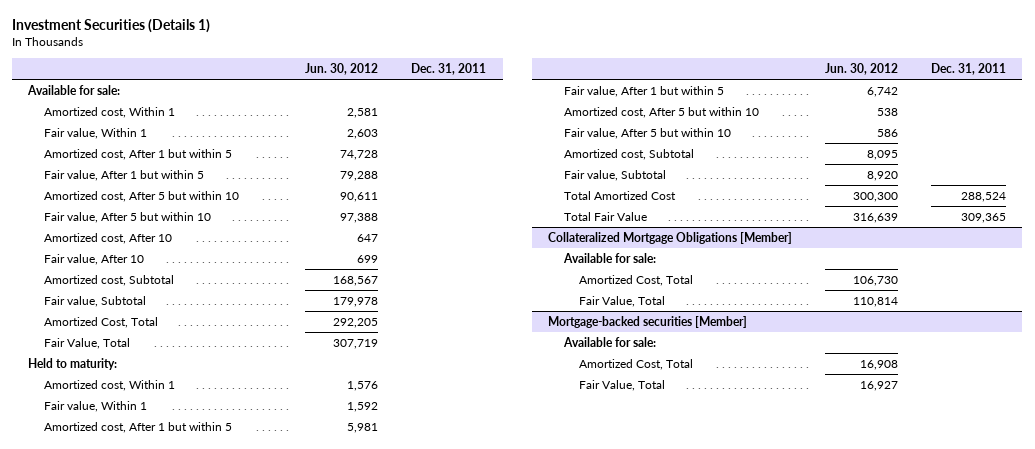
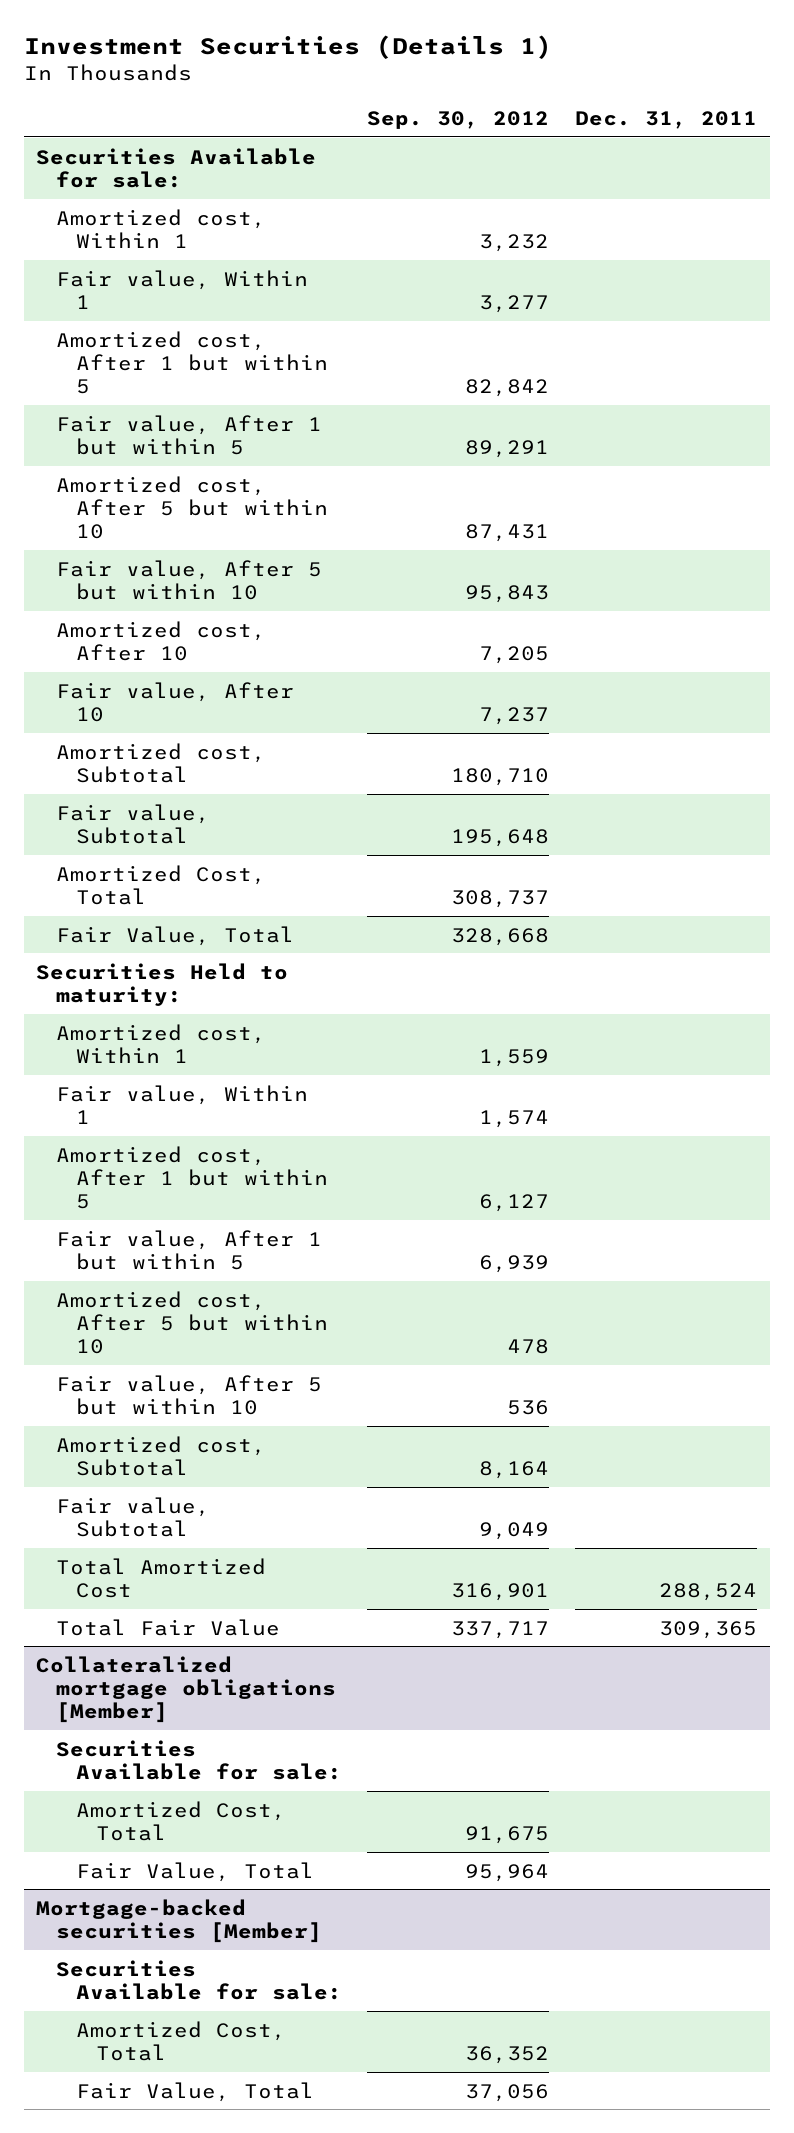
[305,63,379,76] Jun. 30, 2012 -> none
none -> [367,110,550,129] Sep. 30, 2012
[27,84,121,95] Available for sale: -> [36,147,317,188] Securities Available for sale:
[28,357,118,370] Held to maturity: -> [36,962,289,1006] Securities Held to maturity:
[548,231,793,244] Collateralized Mortgage Obligations [Member] -> [36,1655,337,1724] Collateralized mortgage obligations [Member]
[562,252,656,263] Available for sale: -> [56,1739,342,1780] Securities Available for sale:
[562,336,656,347] Available for sale: -> [56,1959,342,2000] Securities Available for sale:

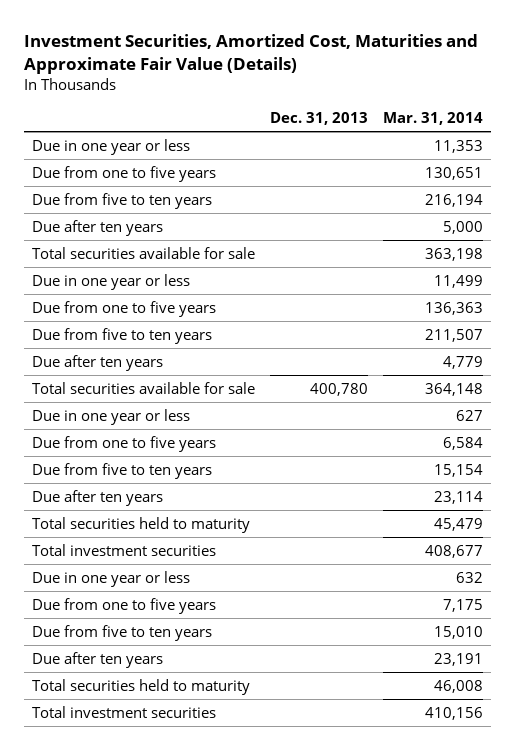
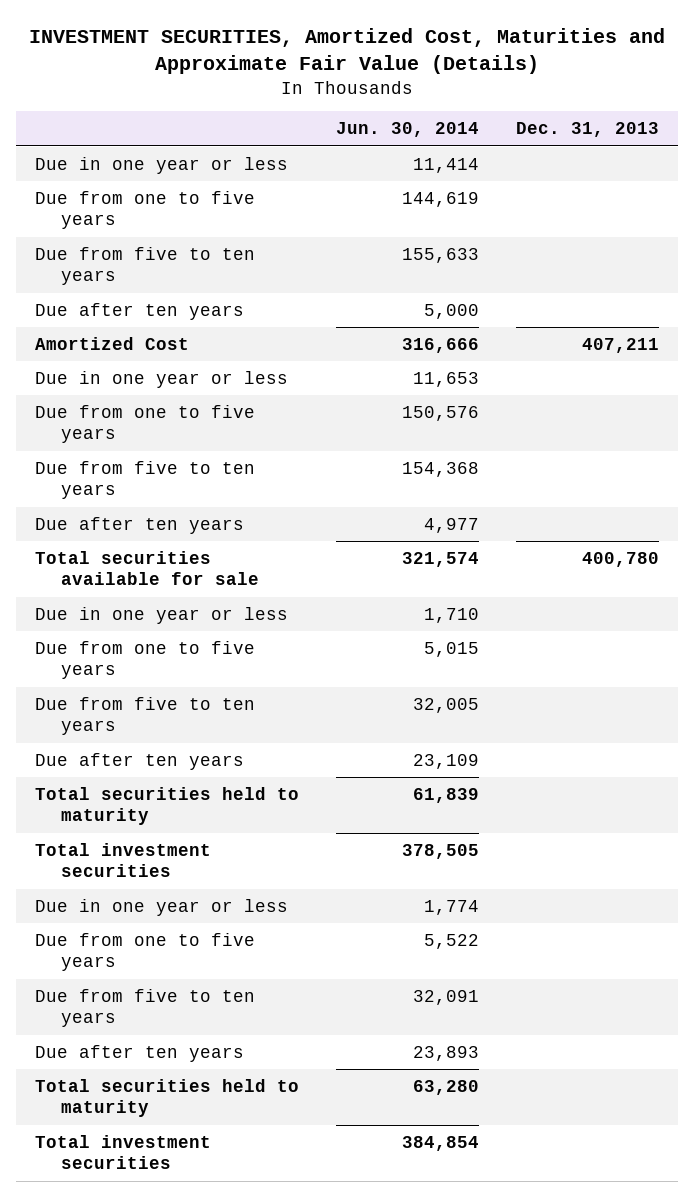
[24,34,479,74] Investment Securities, Amortized Cost, Maturities and Approximate Fair Value (Details) -> [29,28,666,75] INVESTMENT SECURITIES, Amortized Cost, Maturities and Approximate Fair Value (Details)
[383,112,484,126] Mar. 31, 2014 -> none
none -> [336,122,480,138] Jun. 30, 2014
[31,246,255,259] Total securities available for sale -> none
none -> [34,336,189,350] Amortized Cost

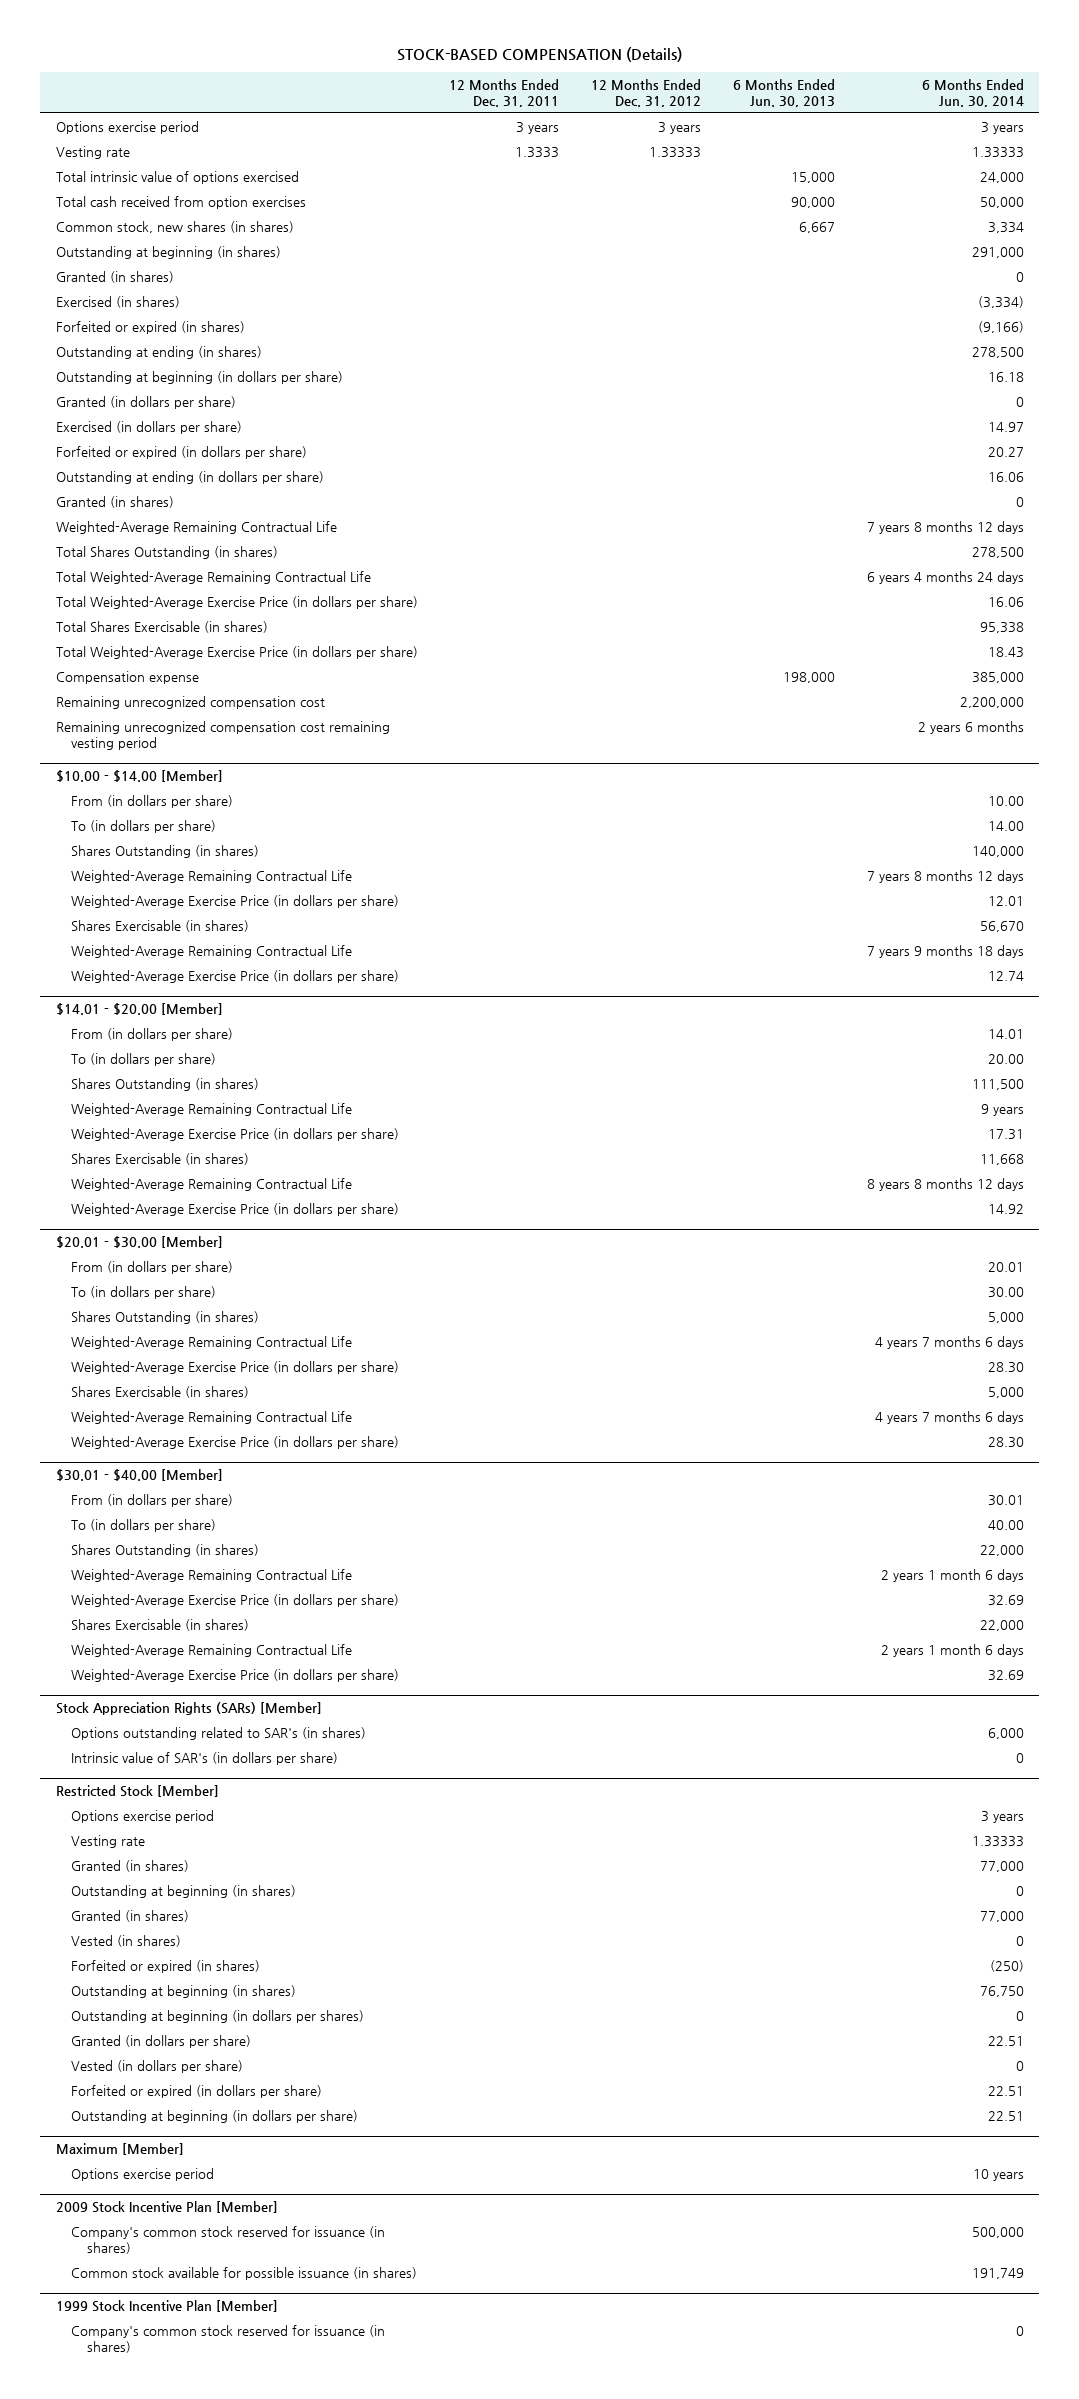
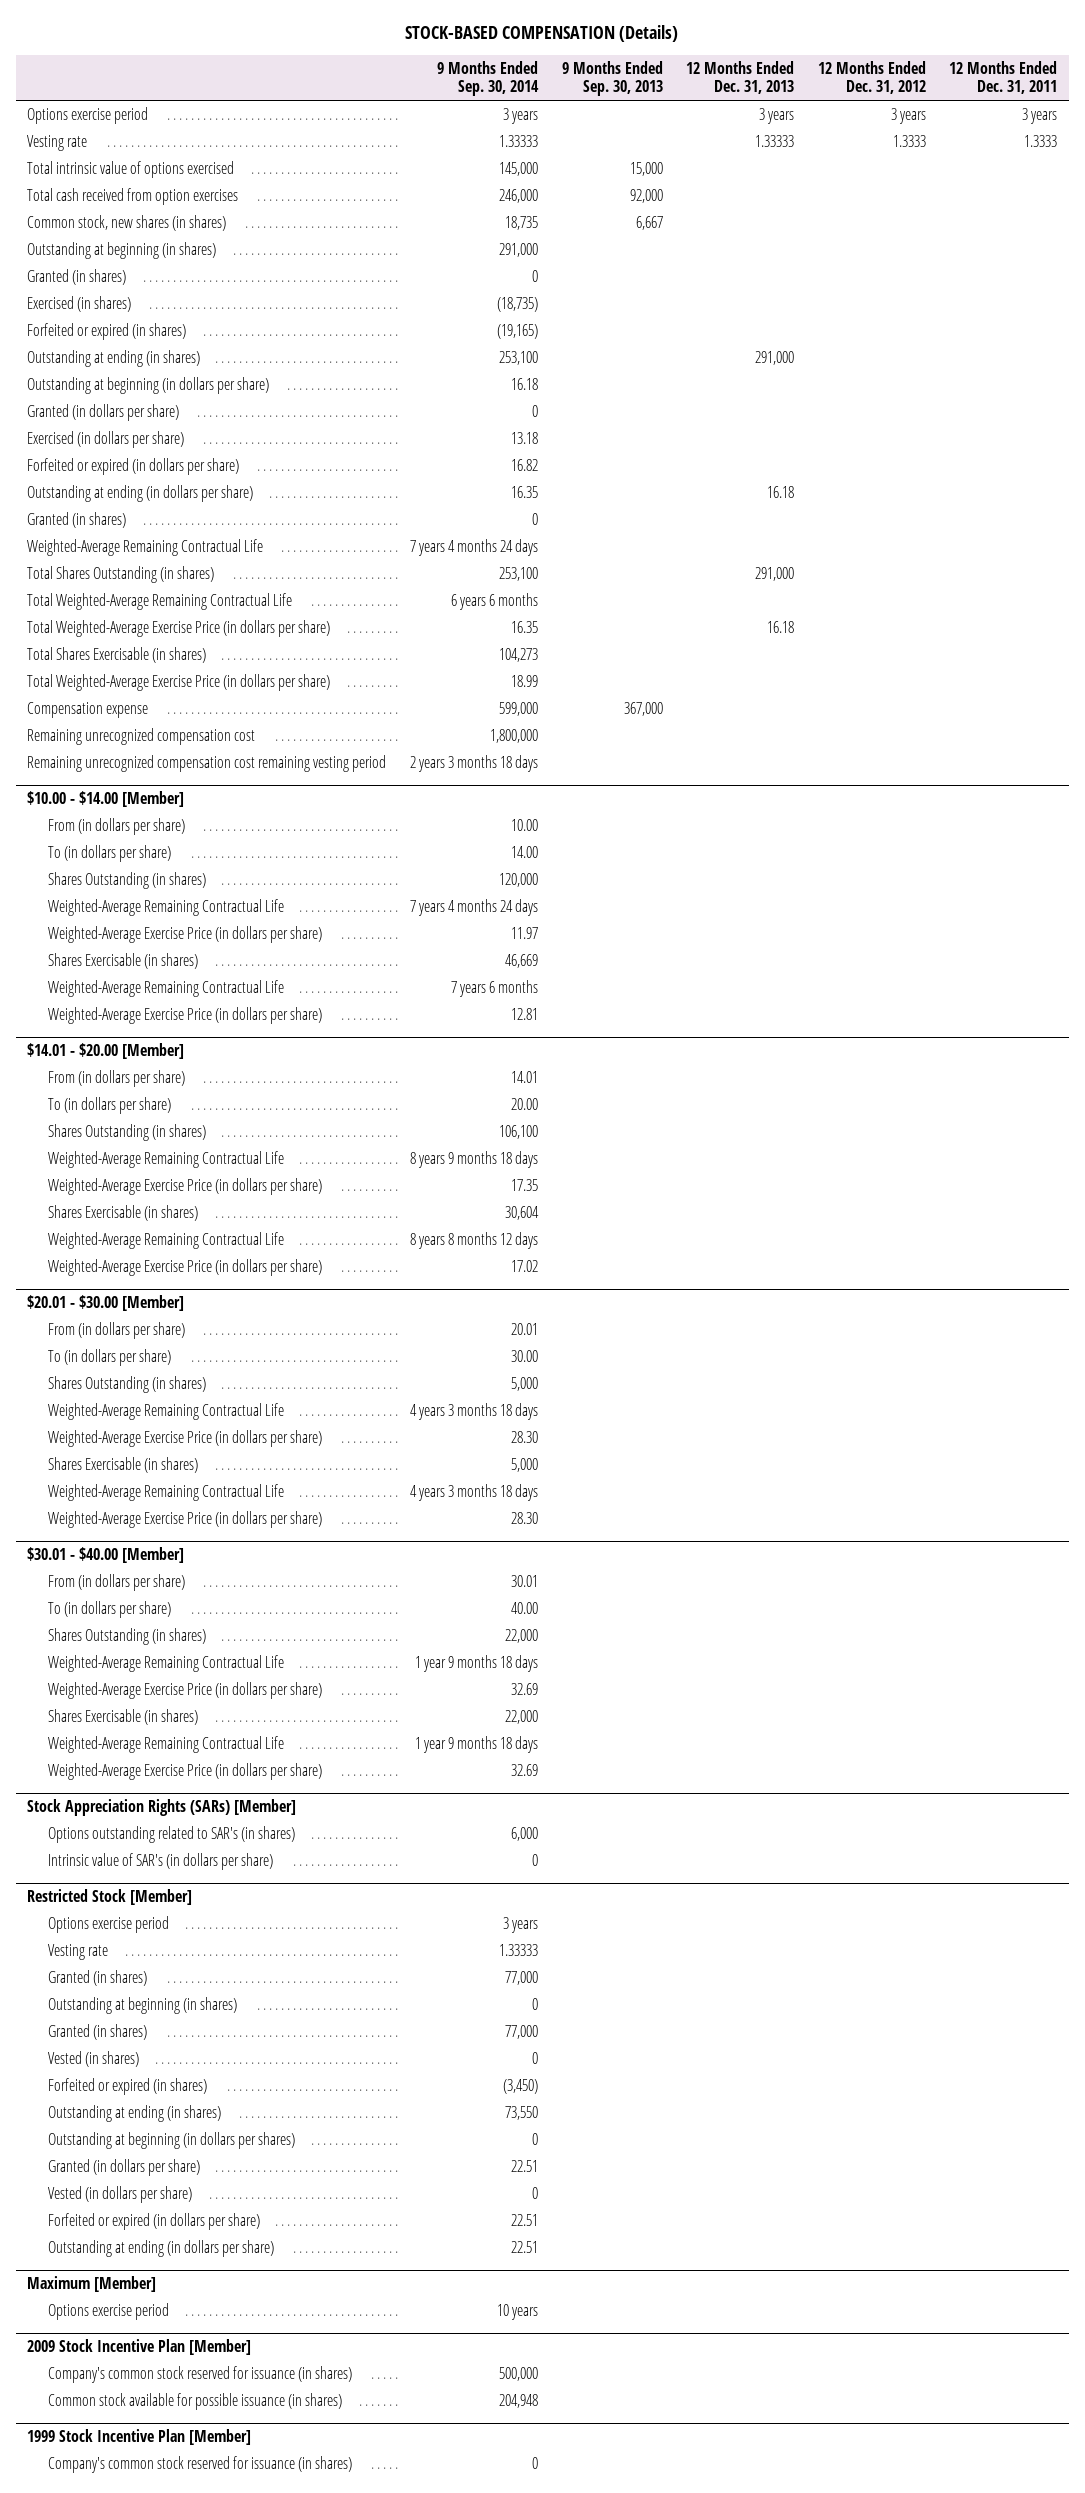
[732,78,835,108] 6 Months Ended Jun. 30, 2013 -> none
[921,78,1024,108] 6 Months Ended Jun. 30, 2014 -> none
none -> [436,60,539,97] 9 Months Ended Sep. 30, 2014
none -> [561,60,663,97] 9 Months Ended Sep. 30, 2013
none -> [686,60,795,95] 12 Months Ended Dec. 31, 2013
[649,146,702,158] 1.33333 -> [892,134,926,147] 1.3333
[71,1984,297,1998] Outstanding at beginning (in shares) -> [47,2104,221,2122] Outstanding at ending (in shares)
[71,2109,359,2123] Outstanding at beginning (in dollars per share) -> [47,2239,274,2257] Outstanding at ending (in dollars per share)

